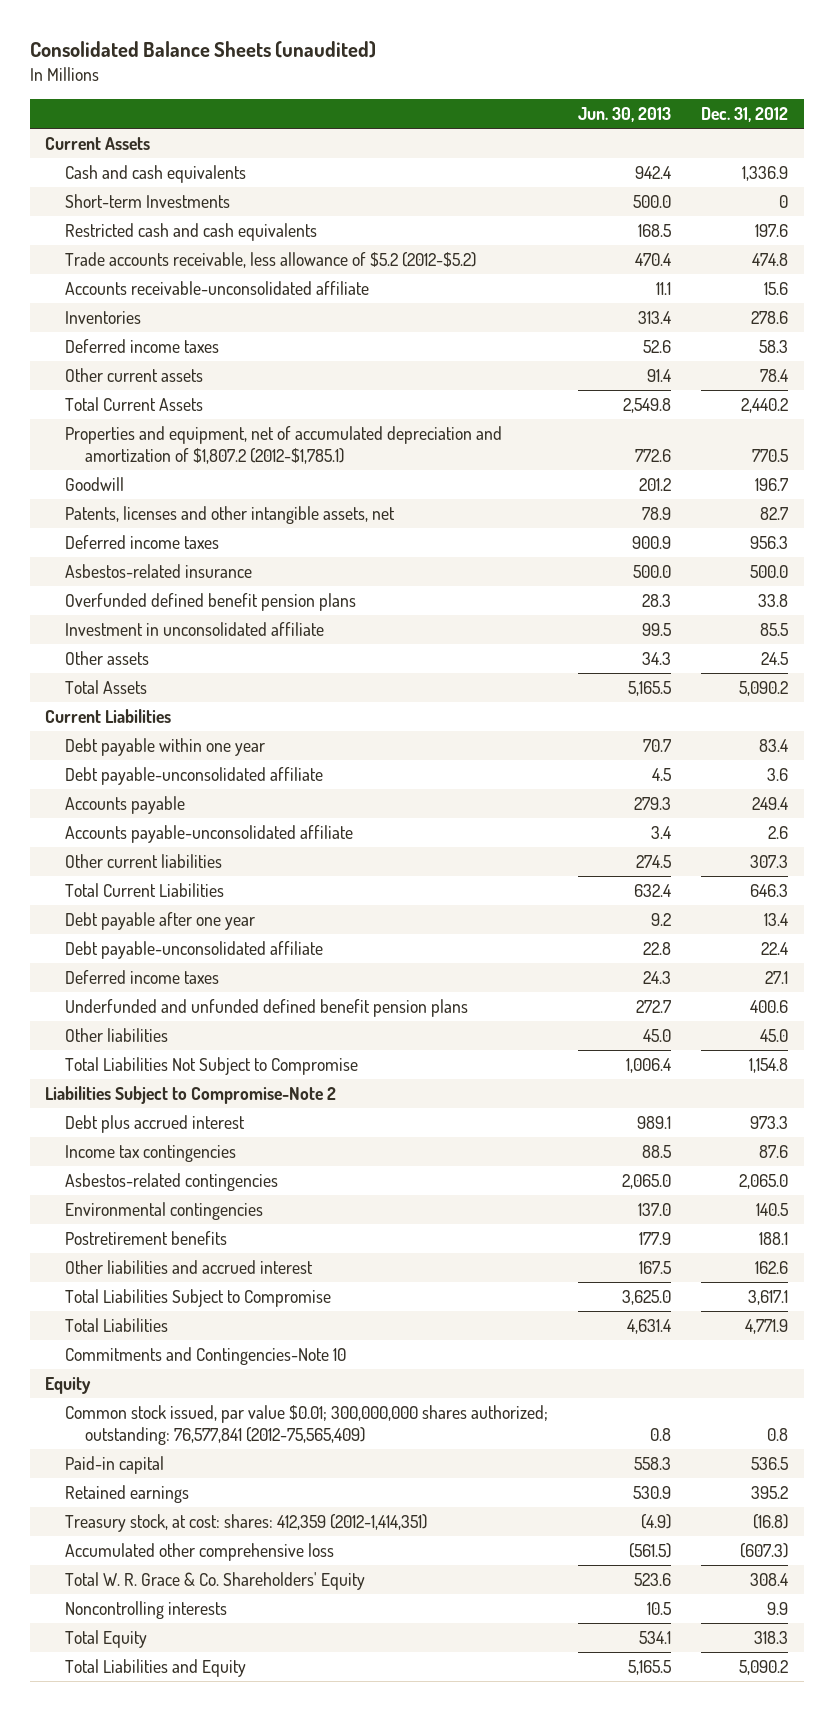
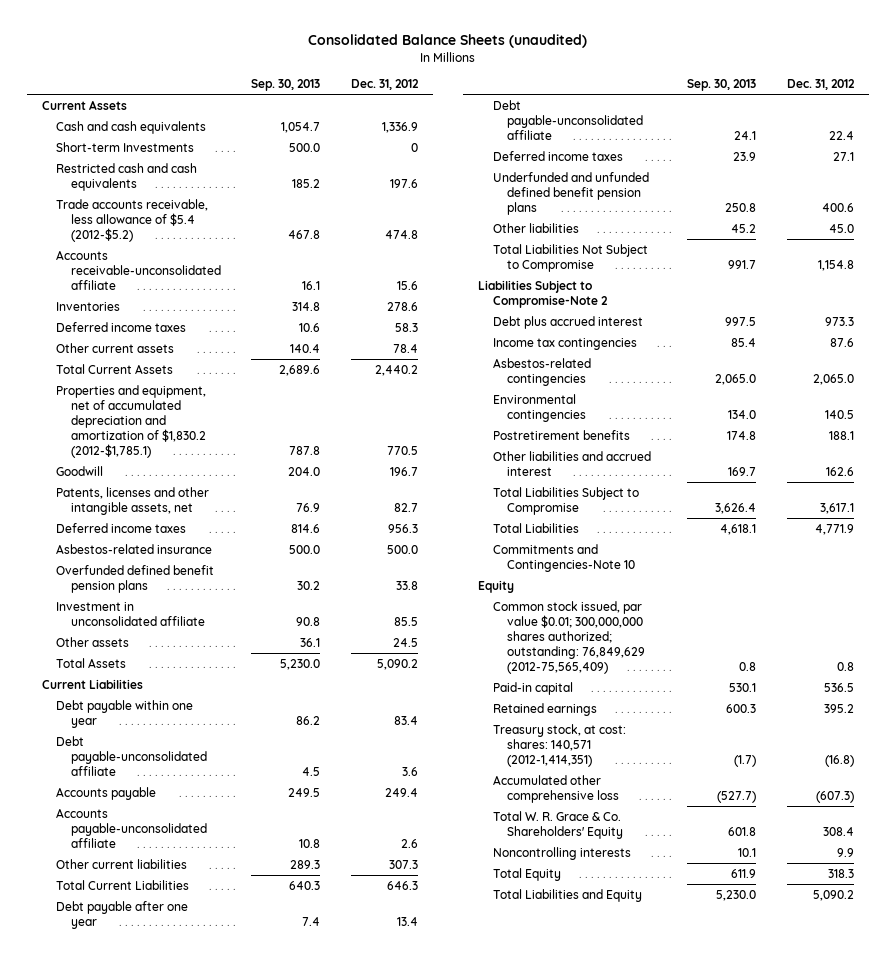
[578,107,672,123] Jun. 30, 2013 -> none
none -> [251,79,321,92] Sep. 30, 2013
[64,252,476,269] Trade accounts receivable, less allowance of $5.2 (2012-$5.2) -> [56,198,209,242] Trade accounts receivable, less allowance of $5.4 (2012-$5.2)
[64,426,502,465] Properties and equipment, net of accumulated depreciation and amortization of $1,807.2 (2012-$1,785.1) -> [56,384,207,459] Properties and equipment, net of accumulated depreciation and amortization of $1,830.2 (2012-$1,785.1)
[64,1405,548,1446] Common stock issued, par value $0.01; 300,000,000 shares authorized; outstanding: 76,577,841 (2012-75,565,409) -> [492,600,645,675] Common stock issued, par value $0.01; 300,000,000 shares authorized; outstanding: 76,849,629 (2012-75,565,409)
[64,1514,427,1533] Treasury stock, at cost: shares: 412,359 (2012-1,414,351) -> [492,723,626,767] Treasury stock, at cost: shares: 140,571 (2012-1,414,351)

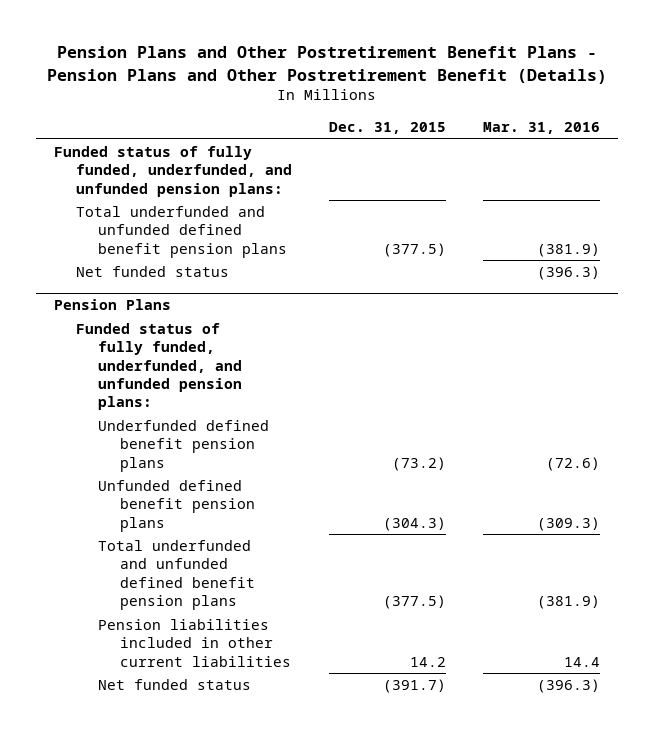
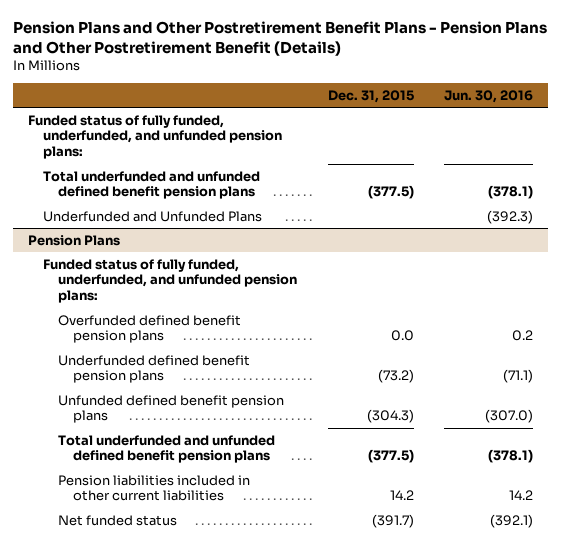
[482,121,600,134] Mar. 31, 2016 -> none
none -> [444,89,534,103] Jun. 30, 2016
[76,266,230,278] Net funded status -> none
none -> [43,210,263,222] Underfunded and Unfunded Plans
none -> [58,314,242,344] Overfunded defined benefit pension plans

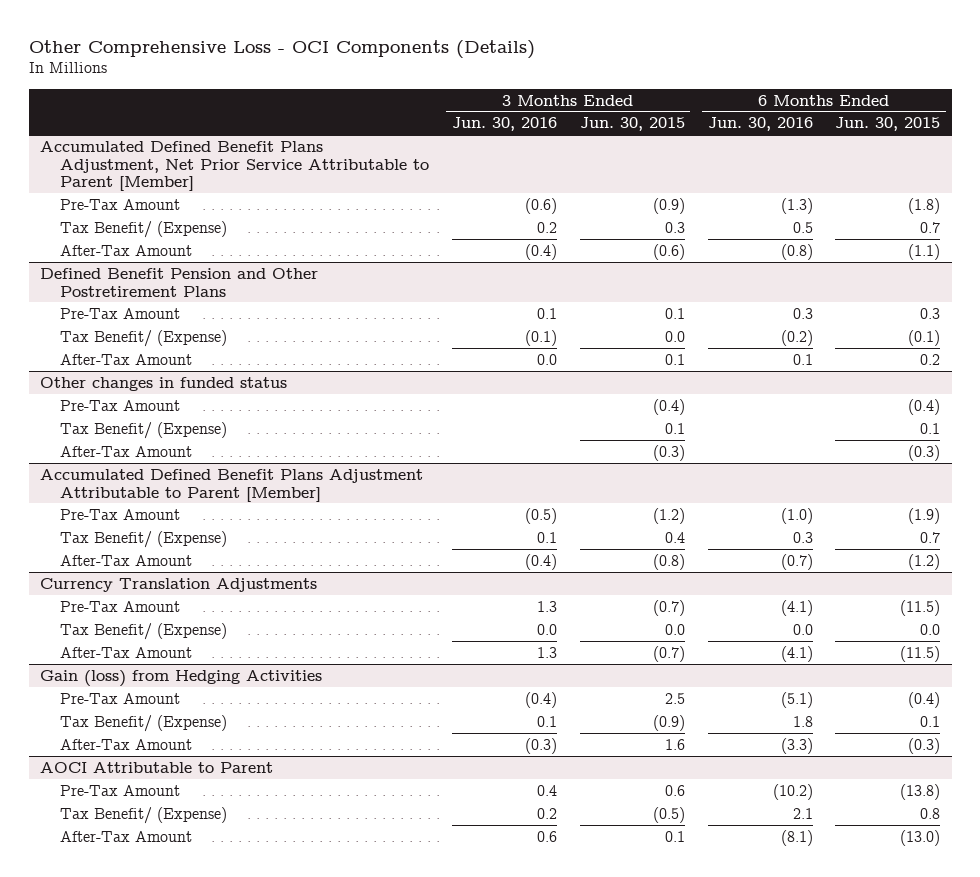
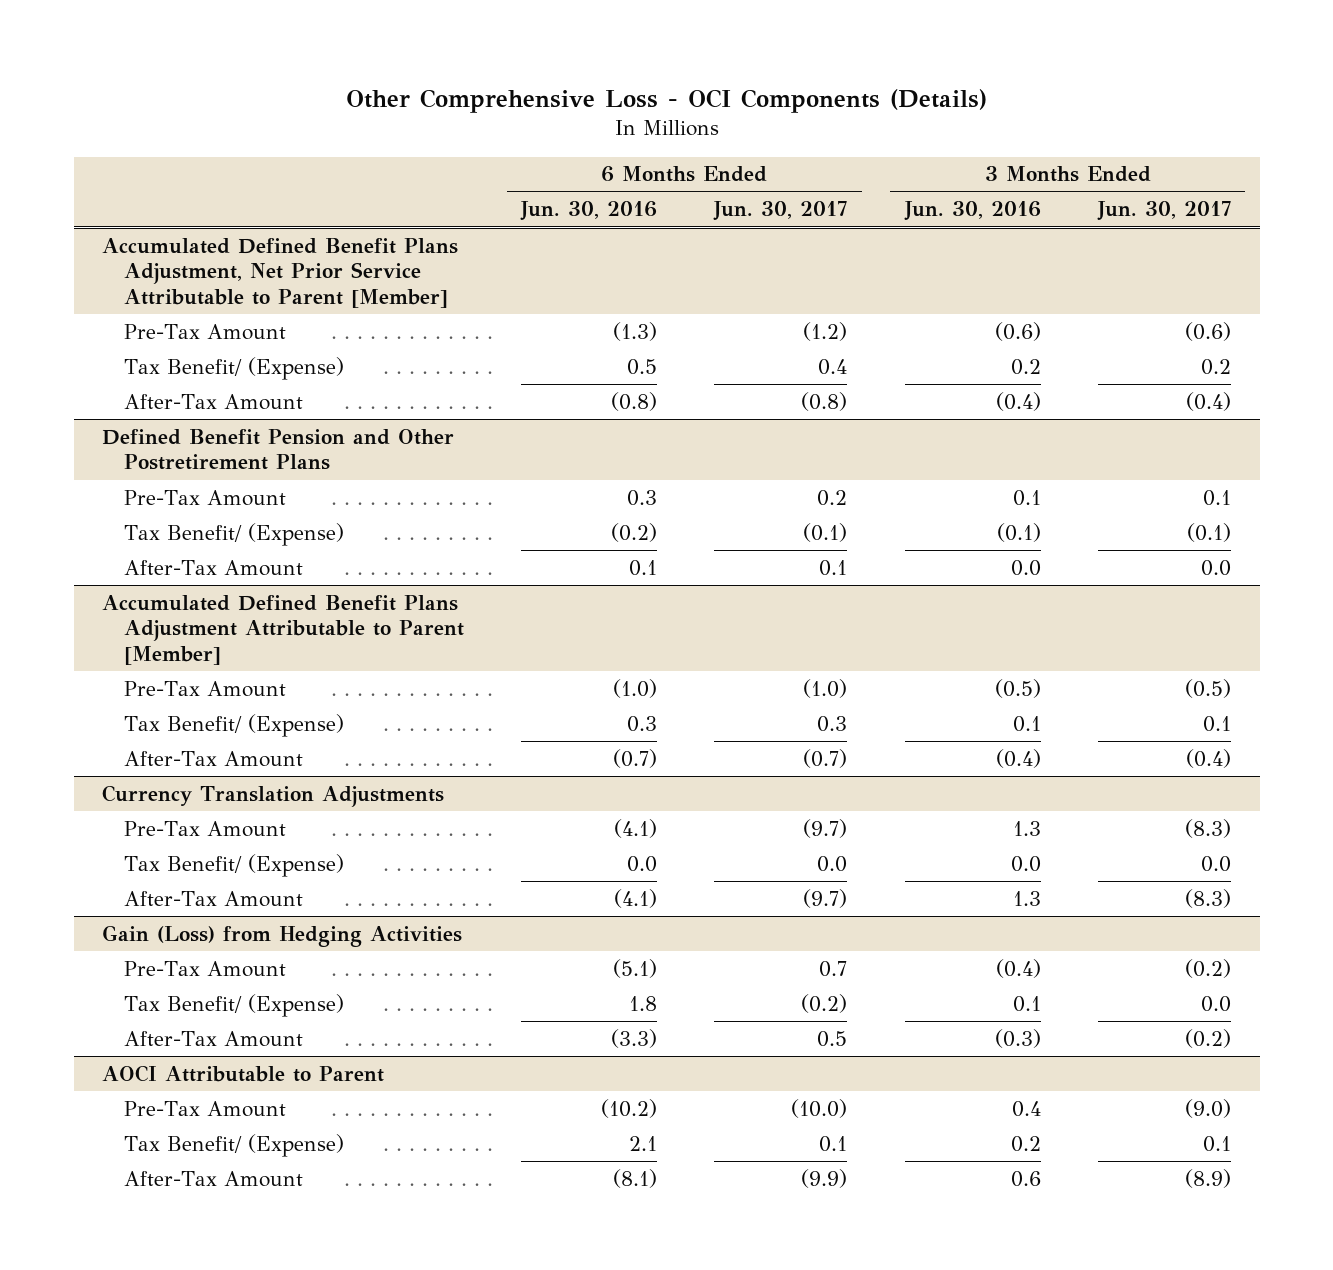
[579,117,685,132] Jun. 30, 2015 -> none
[835,117,941,132] Jun. 30, 2015 -> none
none -> [713,201,848,222] Jun. 30, 2017
none -> [1096,201,1231,222] Jun. 30, 2017
[39,376,287,391] Other changes in funded status -> none
[60,399,181,411] Pre-Tax Amount -> none
[60,421,228,439] Tax Benefit/ (Expense) -> none
[60,445,193,457] After-Tax Amount -> none
[39,669,322,687] Gain (loss) from Hedging Activities -> [102,924,463,947] Gain (Loss) from Hedging Activities

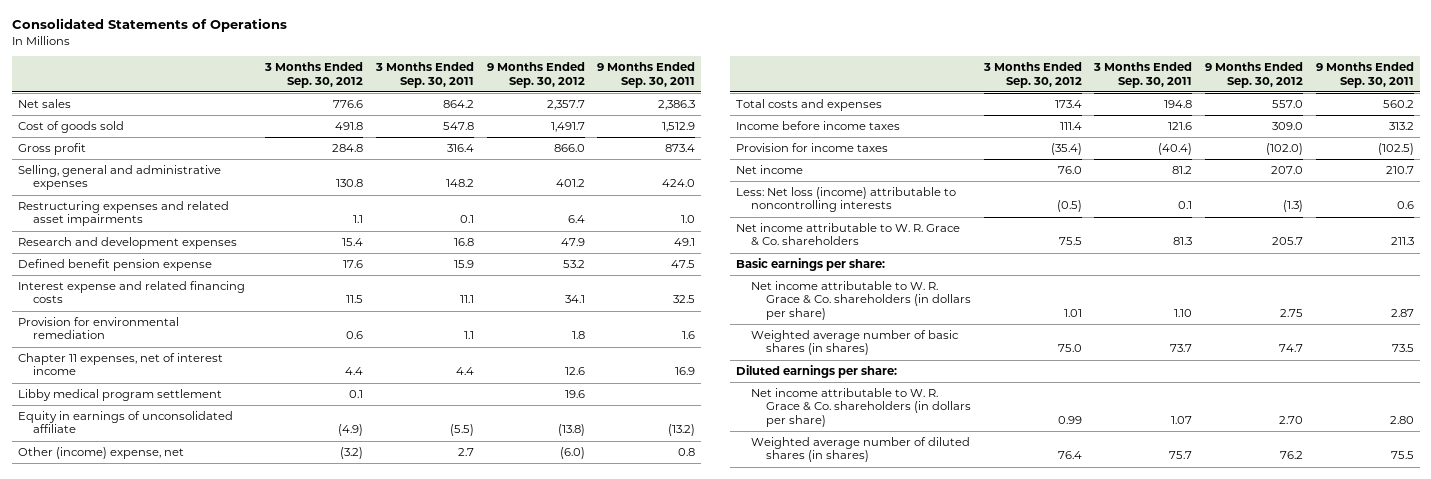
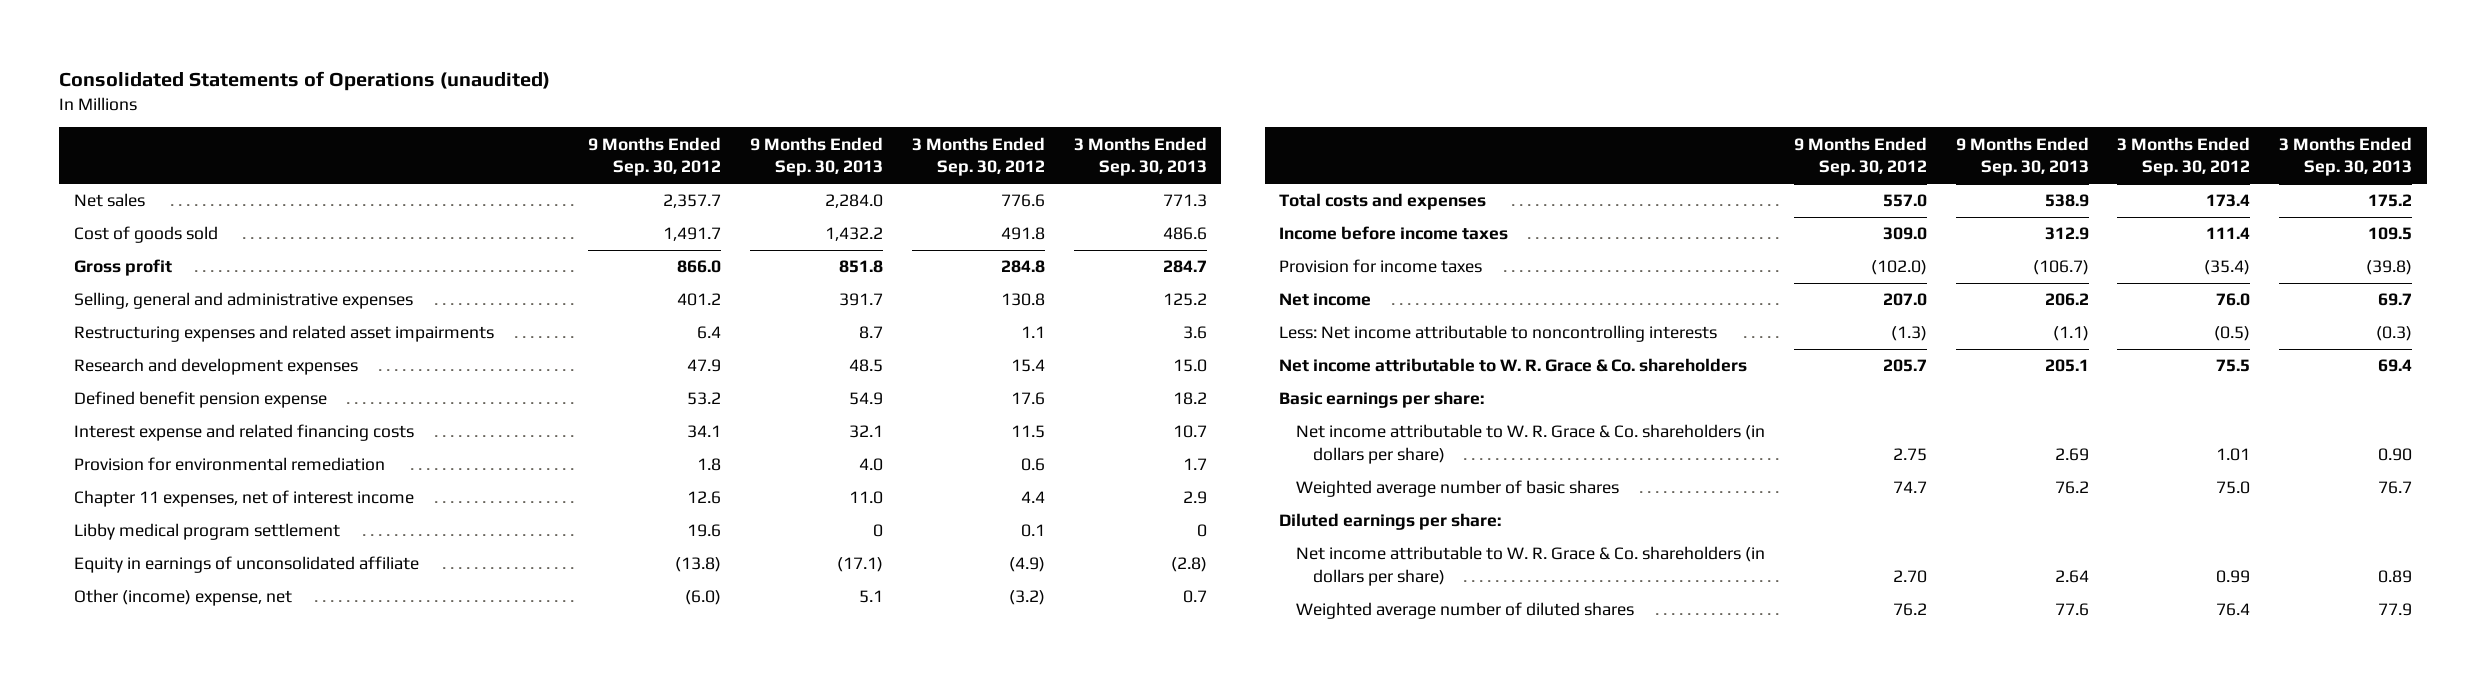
[11,18,287,33] Consolidated Statements of Operations -> [59,71,551,92] Consolidated Statements of Operations (unaudited)
[374,62,474,88] 3 Months Ended Sep. 30, 2011 -> none
[597,62,696,88] 9 Months Ended Sep. 30, 2011 -> none
none -> [750,136,884,177] 9 Months Ended Sep. 30, 2013
none -> [1073,136,1207,177] 3 Months Ended Sep. 30, 2013
[736,187,957,213] Less: Net loss (income) attributable to noncontrolling interests -> [1279,325,1718,343] Less: Net income attributable to noncontrolling interests
[751,330,960,356] Weighted average number of basic shares (in shares) -> [1296,480,1620,498] Weighted average number of basic shares
[751,437,971,463] Weighted average number of diluted shares (in shares) -> [1296,602,1635,620] Weighted average number of diluted shares

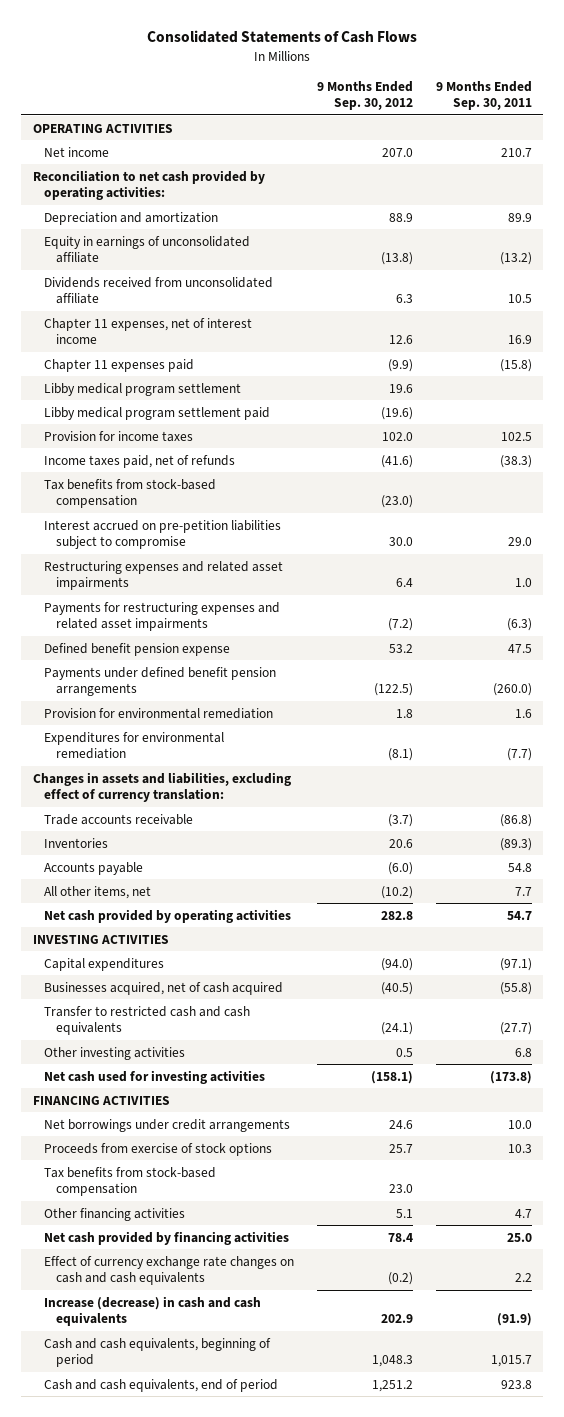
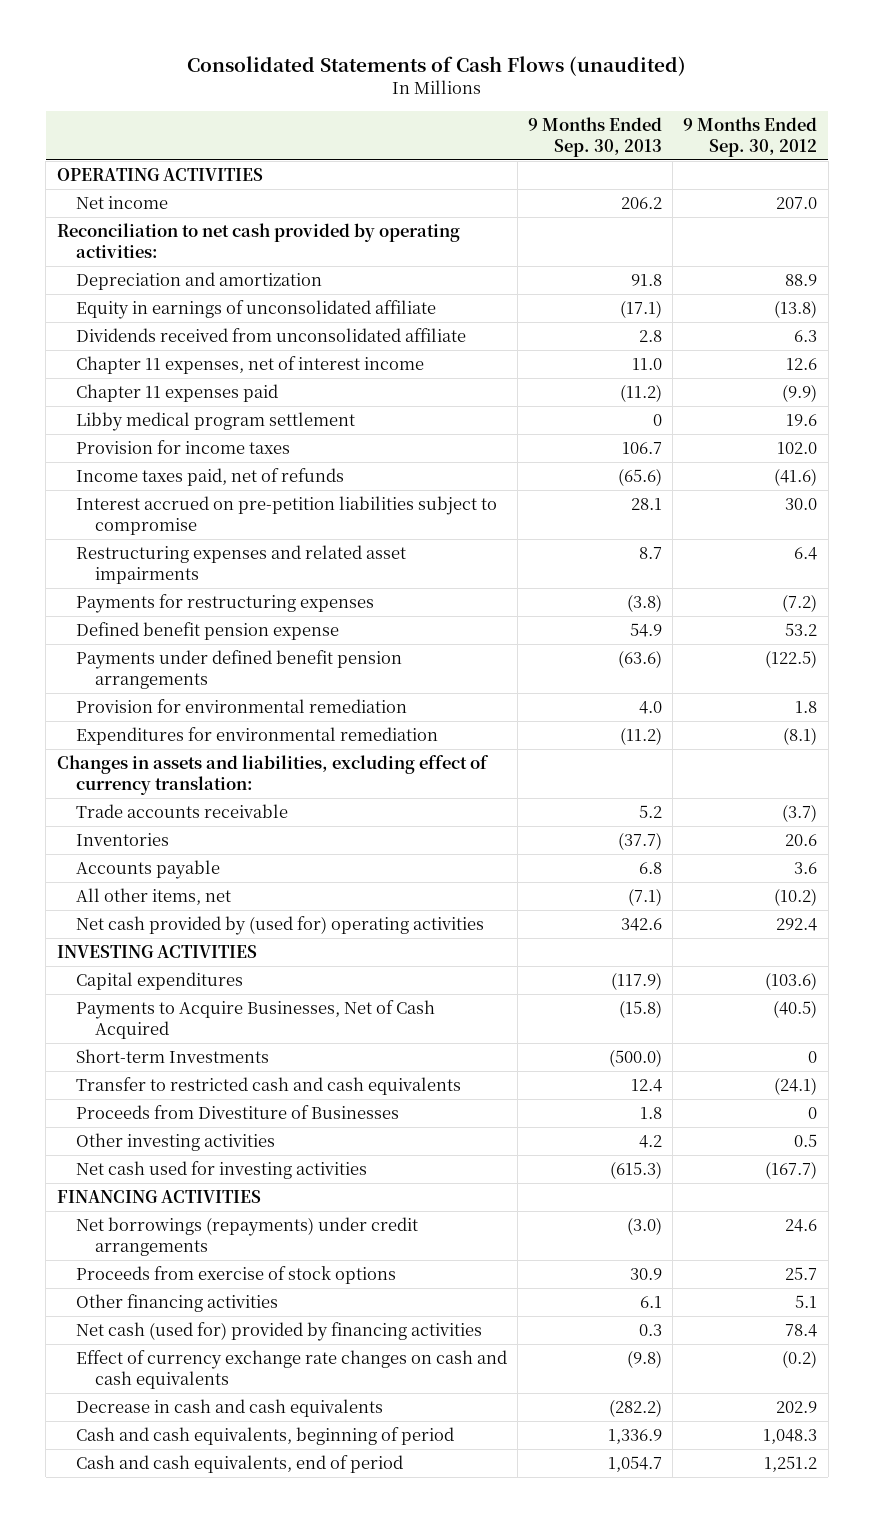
[147,30,418,44] Consolidated Statements of Cash Flows -> [187,55,687,76] Consolidated Statements of Cash Flows (unaudited)
[435,80,532,111] 9 Months Ended Sep. 30, 2011 -> none
none -> [528,117,663,157] 9 Months Ended Sep. 30, 2013
[44,406,271,420] Libby medical program settlement paid -> none
[44,478,217,508] Tax benefits from stock-based compensation -> none
[44,601,281,631] Payments for restructuring expenses and related asset impairments -> [75,593,374,613] Payments for restructuring expenses
[387,861,413,875] (6.0) -> [794,861,818,874] 3.6
[44,908,292,923] Net cash provided by operating activities -> [75,915,484,935] Net cash provided by (used for) operating activities
[380,910,413,920] 282.8 -> [776,917,818,931] 292.4
[380,957,413,971] (94.0) -> [765,971,818,990] (103.6)
[44,981,284,995] Businesses acquired, net of cash acquired -> [75,999,435,1039] Payments to Acquire Businesses, Net of Cash Acquired
none -> [75,1048,269,1063] Short-term Investments
none -> [75,1104,399,1119] Proceeds from Divestiture of Businesses
[370,1070,413,1084] (158.1) -> [765,1160,818,1179] (167.7)
[44,1118,291,1132] Net borrowings under credit arrangements -> [75,1216,418,1256] Net borrowings (repayments) under credit arrangements
[44,1166,217,1196] Tax benefits from stock-based compensation -> none
[44,1230,290,1245] Net cash provided by financing activities -> [75,1321,482,1341] Net cash (used for) provided by financing activities
[44,1295,262,1326] Increase (decrease) in cash and cash equivalents -> [75,1398,383,1417] Decrease in cash and cash equivalents

